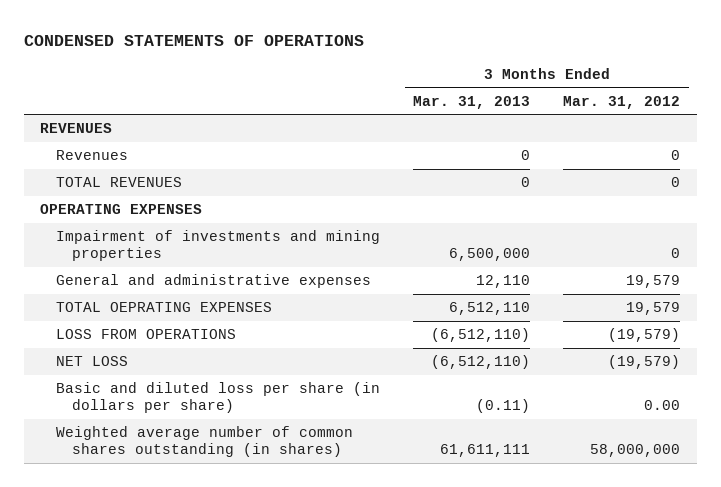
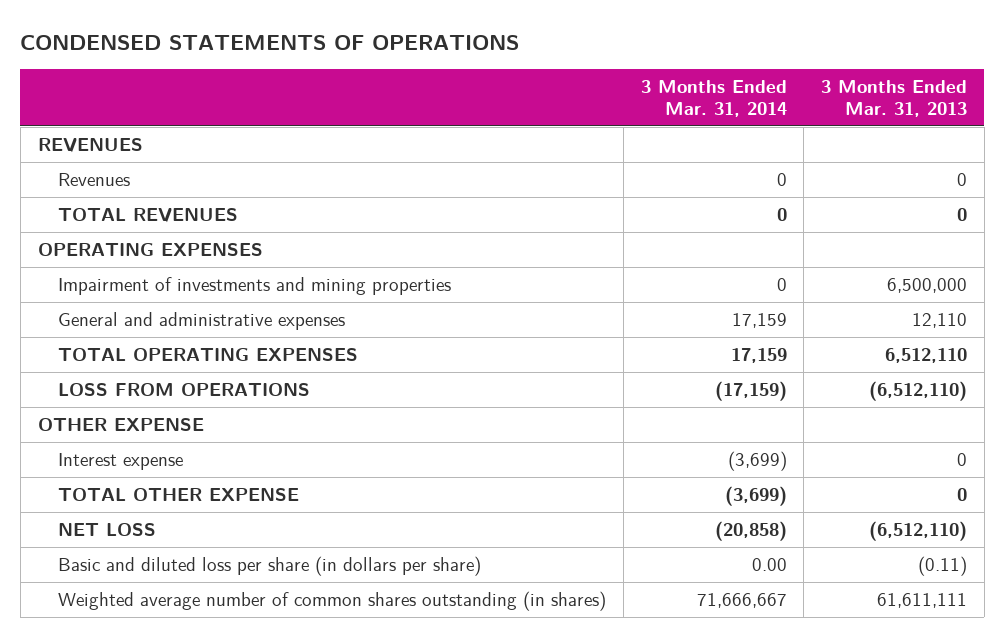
[563,95,681,109] Mar. 31, 2012 -> none
none -> [640,79,787,117] 3 Months Ended Mar. 31, 2014
[56,302,273,313] TOTAL OEPRATING EXPENSES -> [58,347,359,362] TOTAL OPERATING EXPENSES
none -> [37,417,204,432] OTHER EXPENSE
none -> [58,453,184,471] Interest expense
none -> [58,487,300,502] TOTAL OTHER EXPENSE

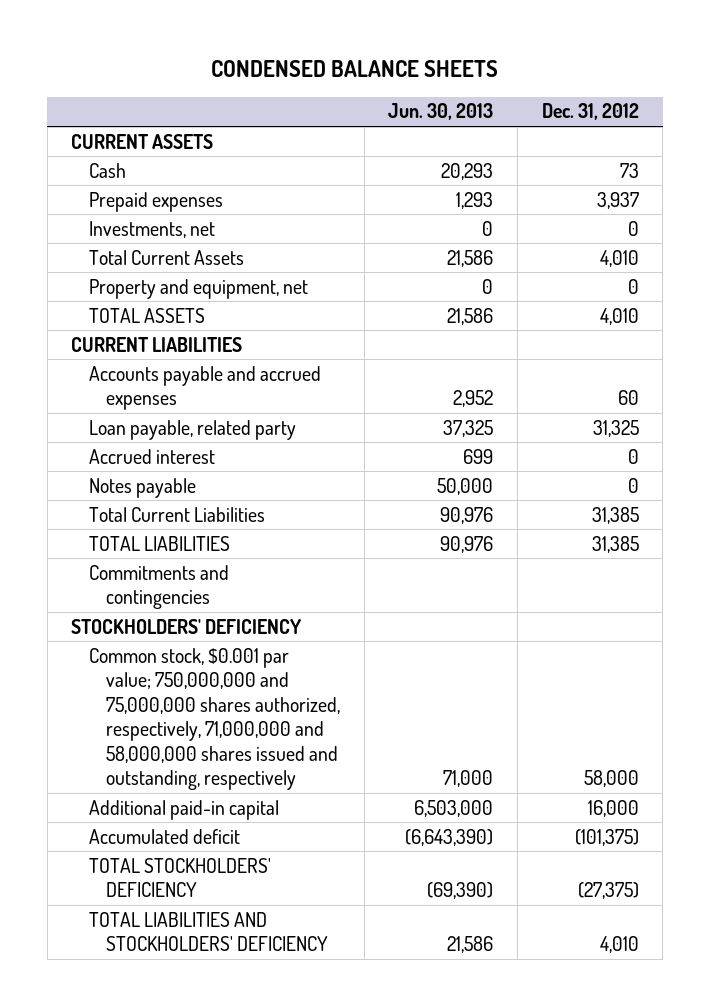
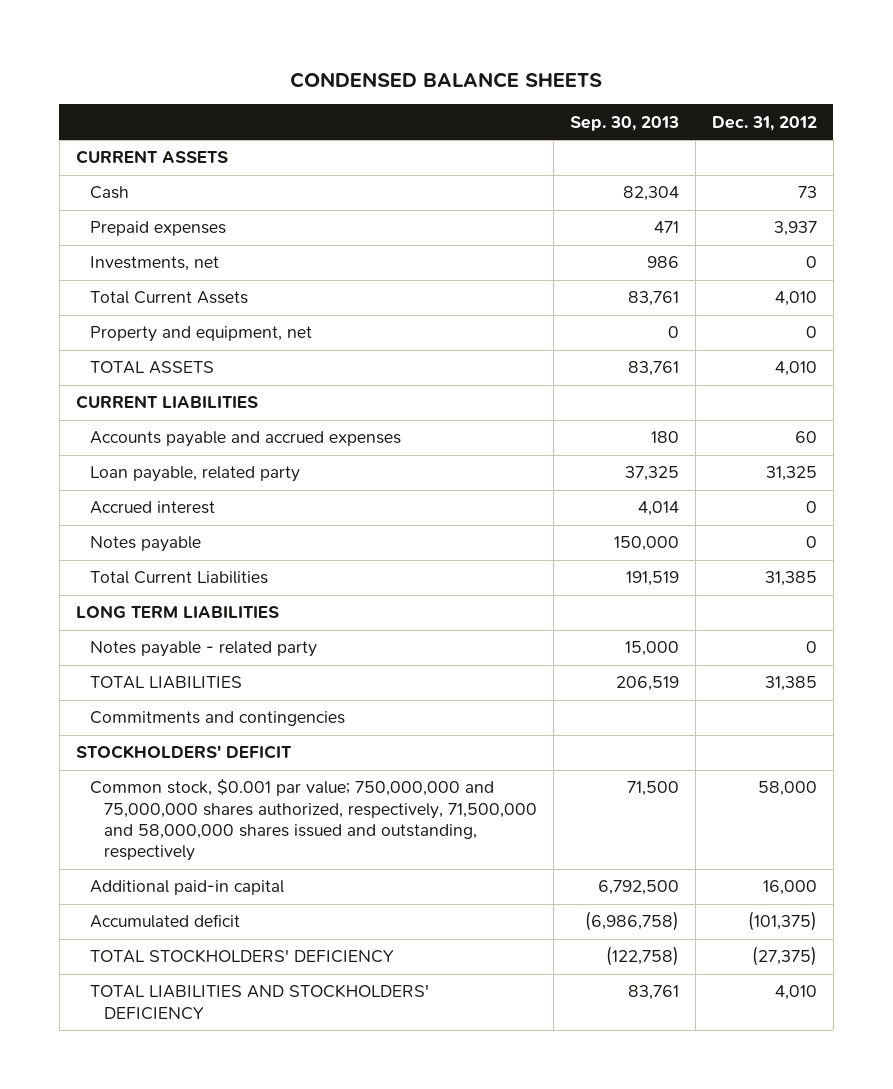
[388,103,494,121] Jun. 30, 2013 -> none
none -> [569,115,679,131] Sep. 30, 2013
none -> [75,605,279,619] LONG TERM LIABILITIES
none -> [89,641,317,658] Notes payable - related party
[71,618,303,634] STOCKHOLDERS' DEFICIENCY -> [75,745,292,760] STOCKHOLDERS' DEFICIT
[88,647,340,791] Common stock, $0.001 par value; 750,000,000 and 75,000,000 shares authorized, respectively, 71,000,000 and 58,000,000 shares issued and outstanding, respectively -> [89,779,537,862] Common stock, $0.001 par value; 750,000,000 and 75,000,000 shares authorized, respectively, 71,500,000 and 58,000,000 shares issued and outstanding, respectively

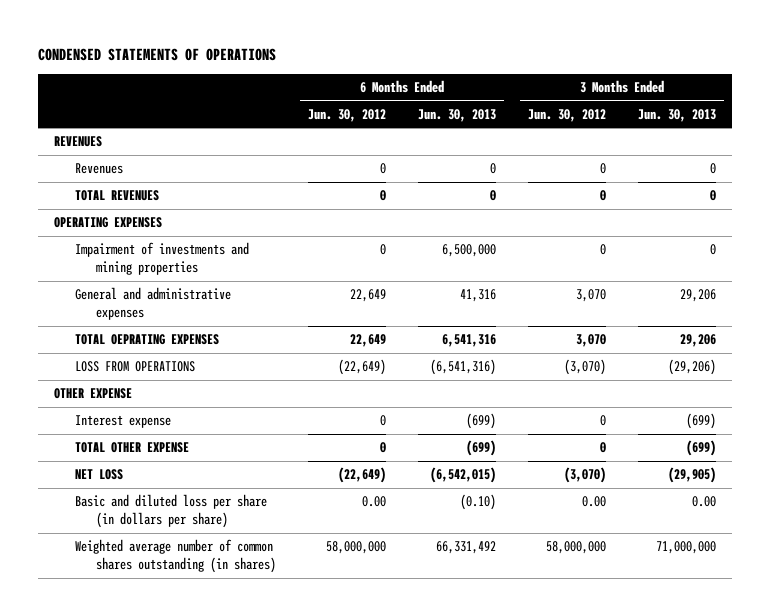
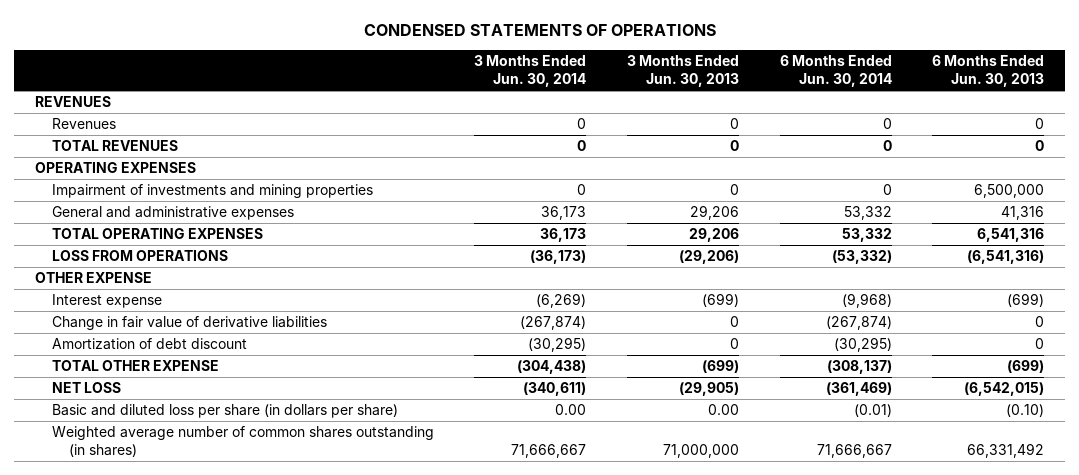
[307,108,386,122] Jun. 30, 2012 -> none
[527,108,606,122] Jun. 30, 2012 -> none
none -> [474,55,587,88] 3 Months Ended Jun. 30, 2014
none -> [779,55,892,88] 6 Months Ended Jun. 30, 2014
[75,334,220,346] TOTAL OEPRATING EXPENSES -> [51,228,263,240] TOTAL OPERATING EXPENSES
none -> [51,316,327,331] Change in fair value of derivative liabilities
none -> [51,338,247,351] Amortization of debt discount

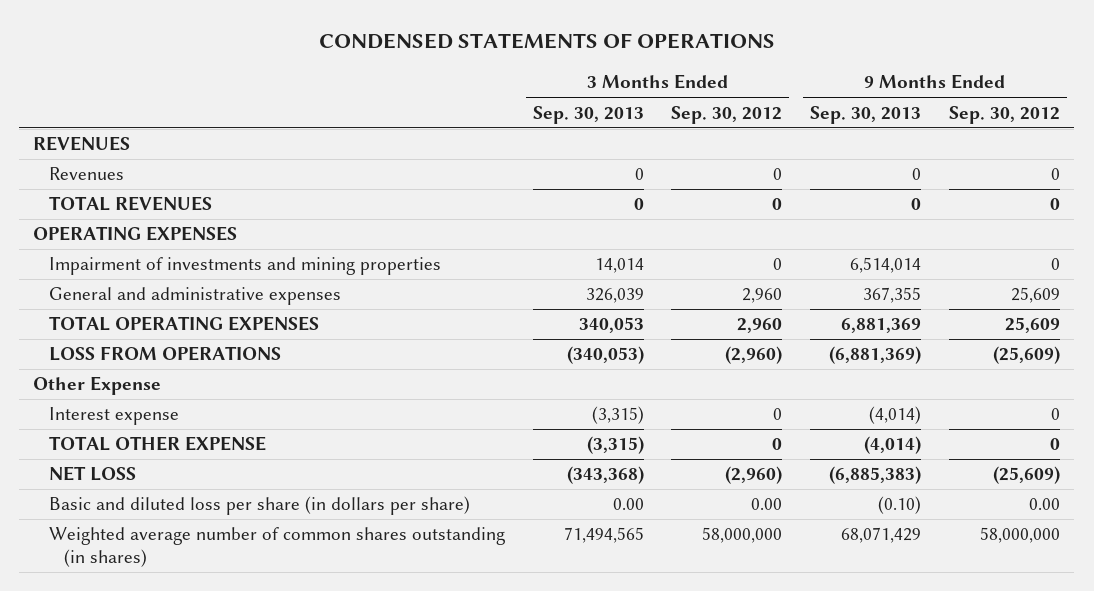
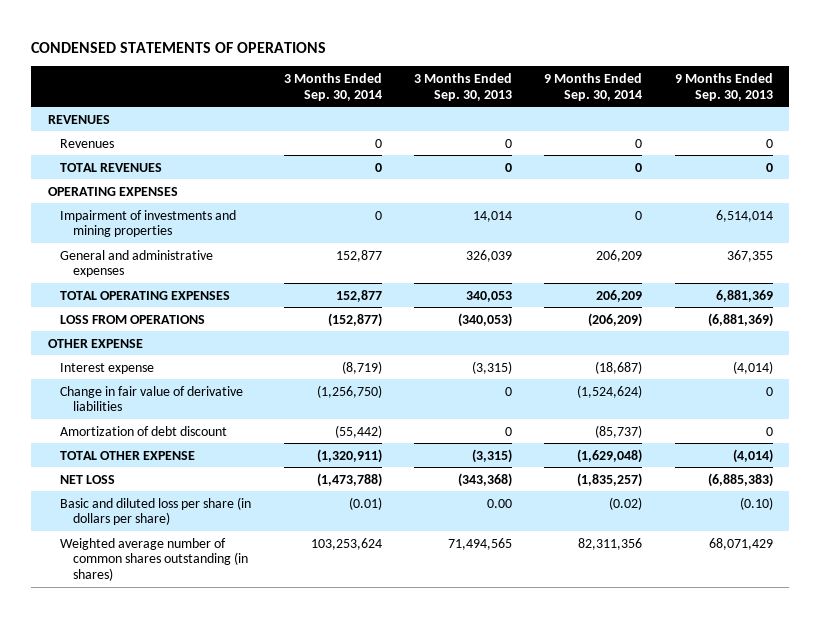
[671,105,783,124] Sep. 30, 2012 -> none
[949,105,1061,124] Sep. 30, 2012 -> none
none -> [283,72,382,101] 3 Months Ended Sep. 30, 2014
none -> [544,72,643,101] 9 Months Ended Sep. 30, 2014
[33,376,162,396] Other Expense -> [47,338,143,348] OTHER EXPENSE
none -> [60,385,244,412] Change in fair value of derivative liabilities
none -> [60,425,228,436] Amortization of debt discount

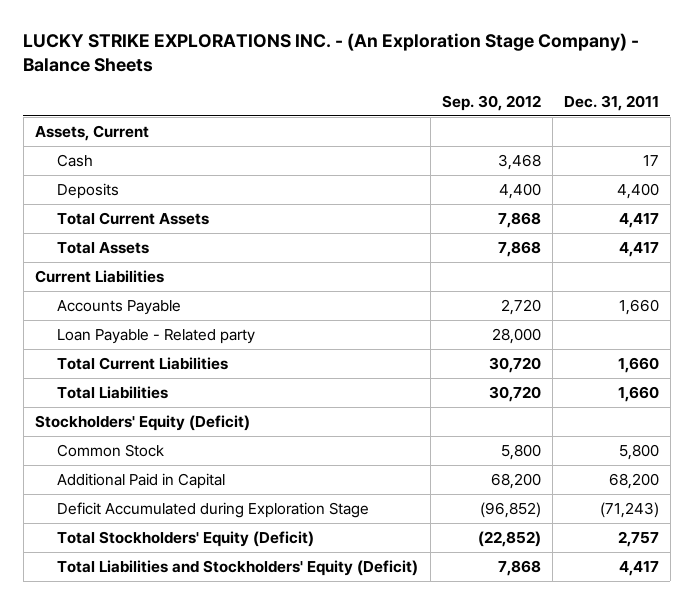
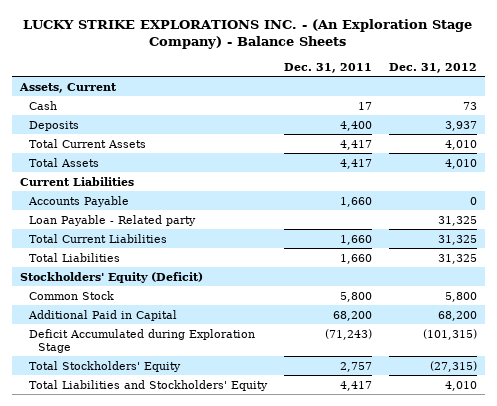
[441,94,541,111] Sep. 30, 2012 -> none
none -> [388,62,477,73] Dec. 31, 2012
[57,530,315,547] Total Stockholders' Equity (Deficit) -> [28,360,181,372] Total Stockholders' Equity
[57,559,419,576] Total Liabilities and Stockholders' Equity (Deficit) -> [28,379,268,391] Total Liabilities and Stockholders' Equity

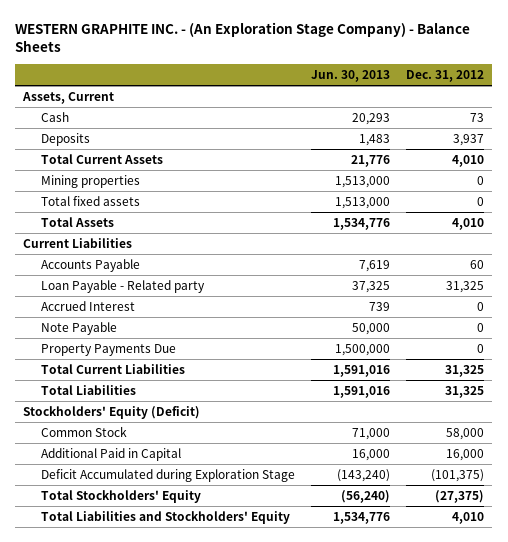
[23,18,473,49] LUCKY STRIKE EXPLORATIONS INC. - (An Exploration Stage Company) - Balance Sheets -> [15,21,471,52] WESTERN GRAPHITE INC. - (An Exploration Stage Company) - Balance Sheets
[283,62,372,73] Dec. 31, 2011 -> none
none -> [310,69,390,82] Jun. 30, 2013
none -> [40,174,140,188] Mining properties
none -> [40,195,140,206] Total fixed assets
[469,196,477,205] 0 -> [470,259,485,269] 60
none -> [40,300,135,311] Accrued Interest
none -> [40,321,117,335] Note Payable
none -> [40,343,176,356] Property Payments Due
[444,291,477,302] 5,800 -> [446,427,485,440] 58,000
[437,310,477,321] 68,200 -> [446,448,485,461] 16,000
[422,328,477,340] (101,315) -> [431,468,485,482] (101,375)
[429,360,477,372] (27,315) -> [435,489,485,503] (27,375)

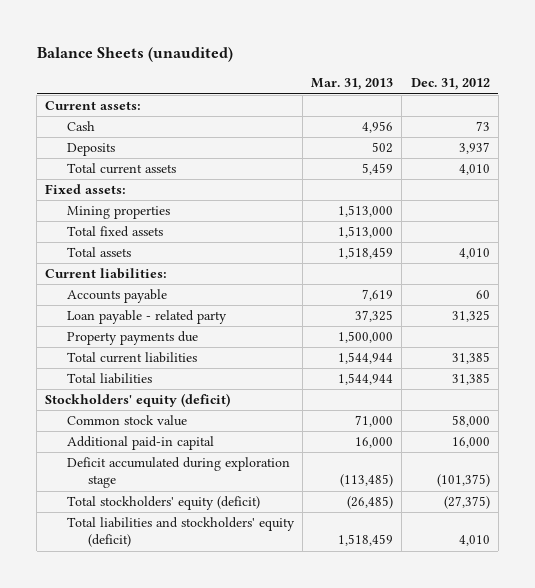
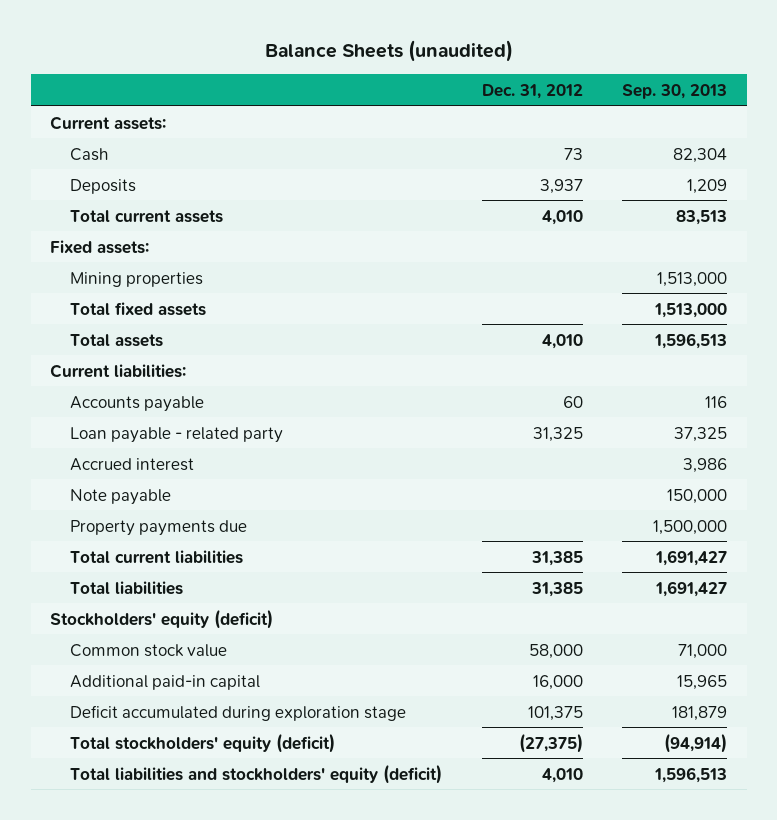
[311,78,394,91] Mar. 31, 2013 -> none
none -> [621,83,727,99] Sep. 30, 2013
none -> [70,457,195,471] Accrued interest
none -> [70,488,172,505] Note payable
[436,474,490,488] (101,375) -> [527,705,583,721] 101,375

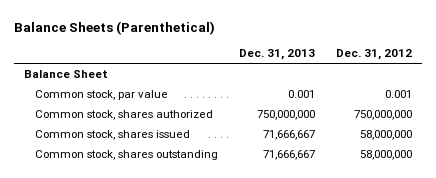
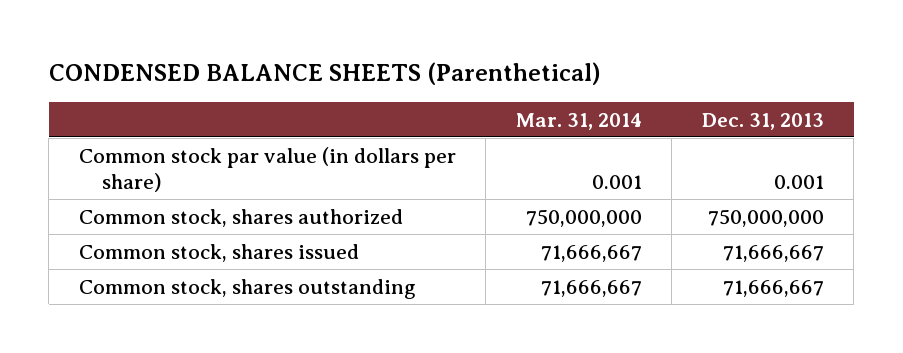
[13,20,215,35] Balance Sheets (Parenthetical) -> [48,62,601,86] CONDENSED BALANCE SHEETS (Parenthetical)
[335,49,412,61] Dec. 31, 2012 -> none
none -> [515,112,642,130] Mar. 31, 2014
[23,70,108,79] Balance Sheet -> none
[35,90,169,101] Common stock, par value -> [78,146,456,193] Common stock par value (in dollars per share)

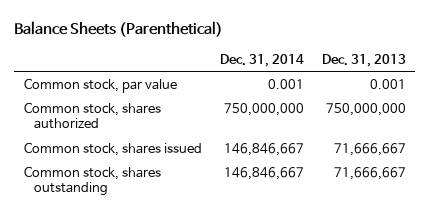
[48,62,601,86] CONDENSED BALANCE SHEETS (Parenthetical) -> [14,21,224,38] Balance Sheets (Parenthetical)
[515,112,642,130] Mar. 31, 2014 -> none
none -> [219,53,304,67] Dec. 31, 2014
[78,146,456,193] Common stock par value (in dollars per share) -> [23,77,177,93] Common stock, par value

